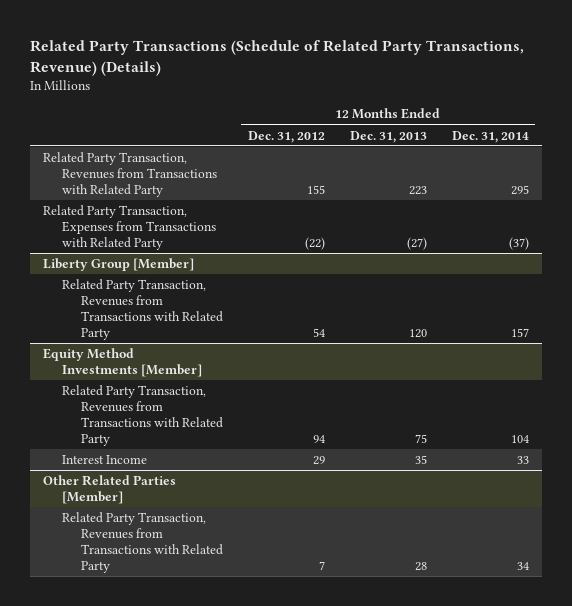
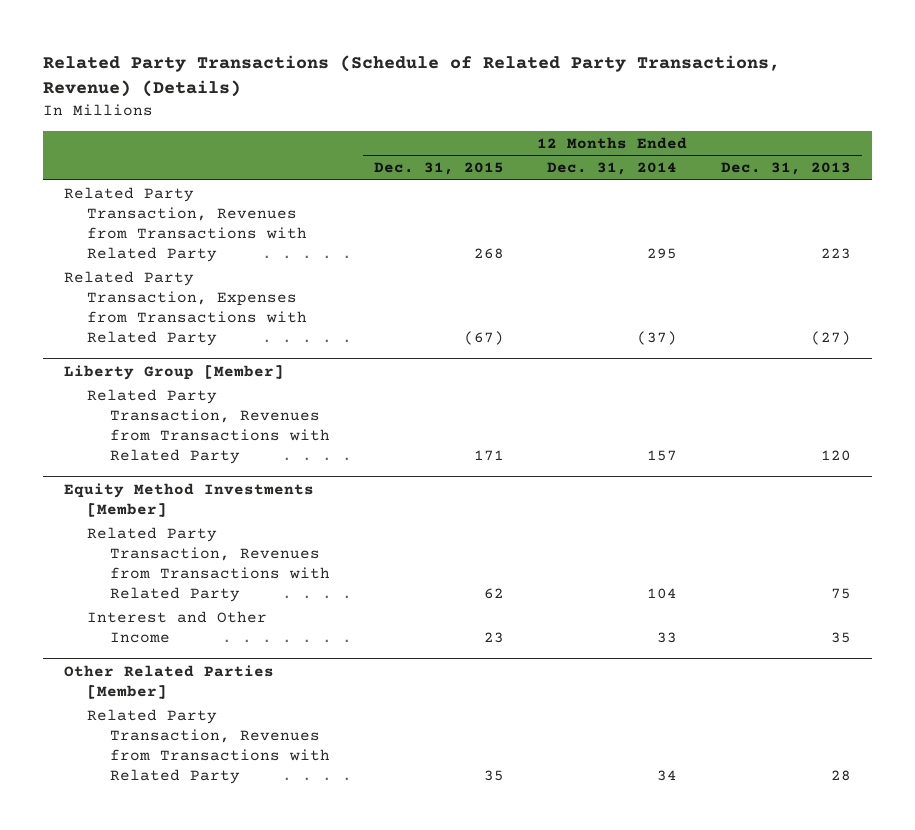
[247,130,325,143] Dec. 31, 2012 -> none
none -> [373,162,504,176] Dec. 31, 2015
[61,455,147,465] Interest Income -> [87,610,268,643] Interest and Other Income

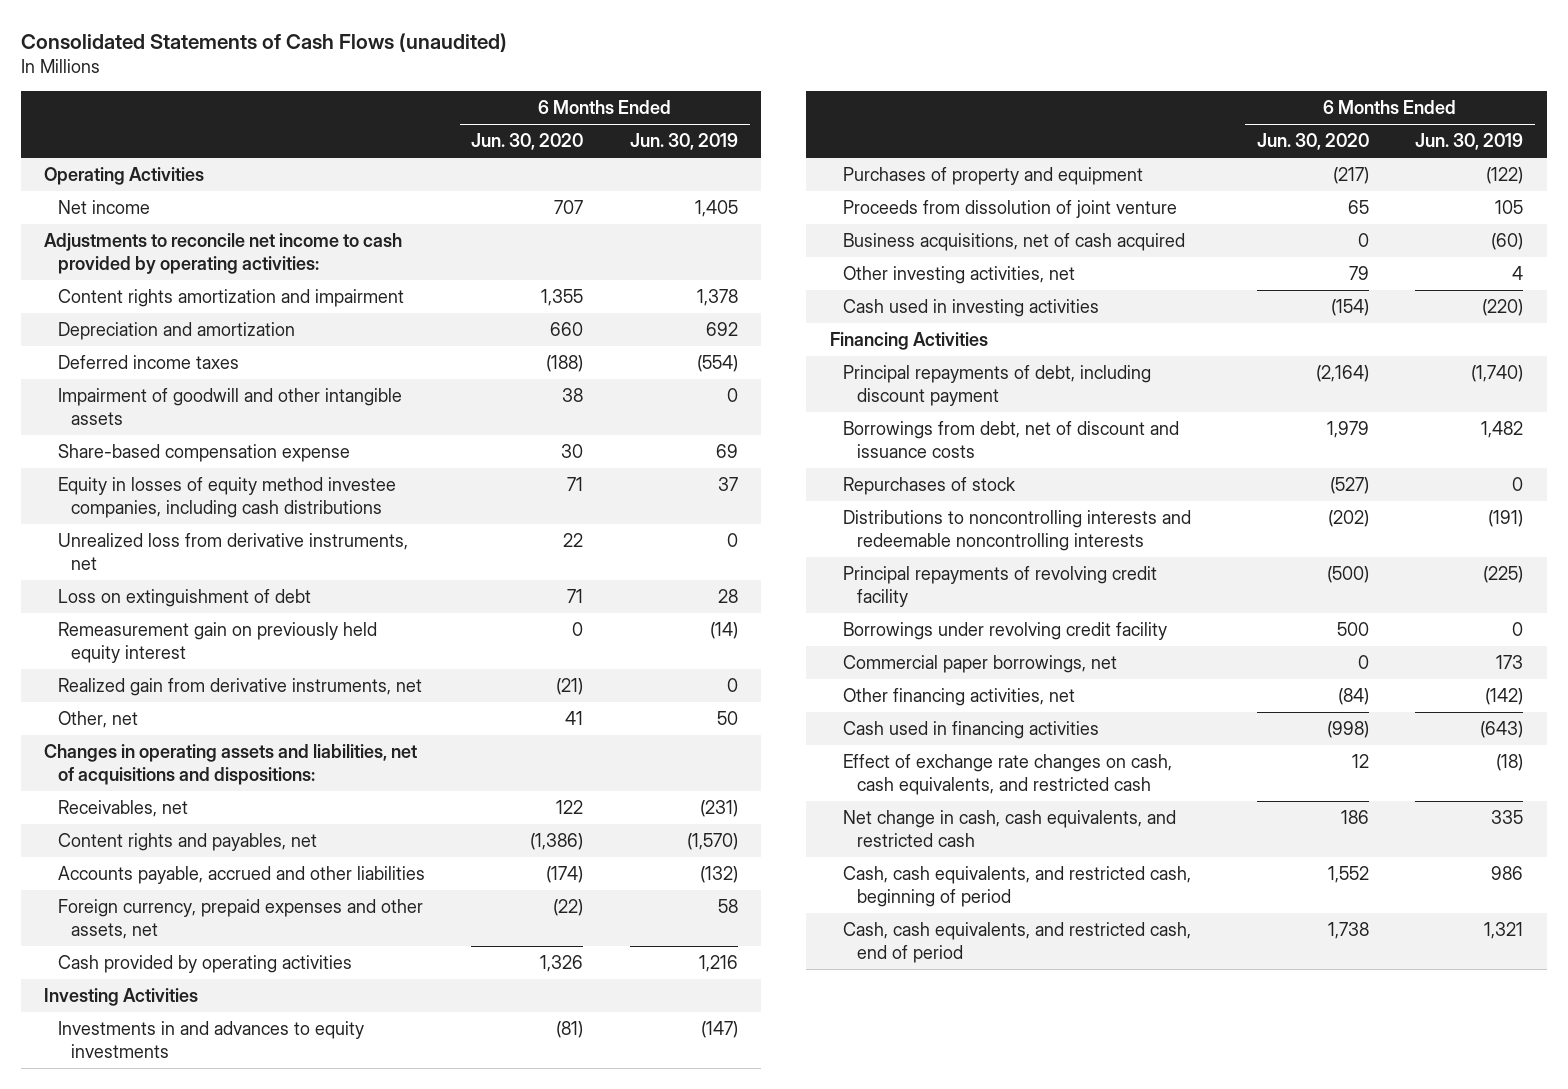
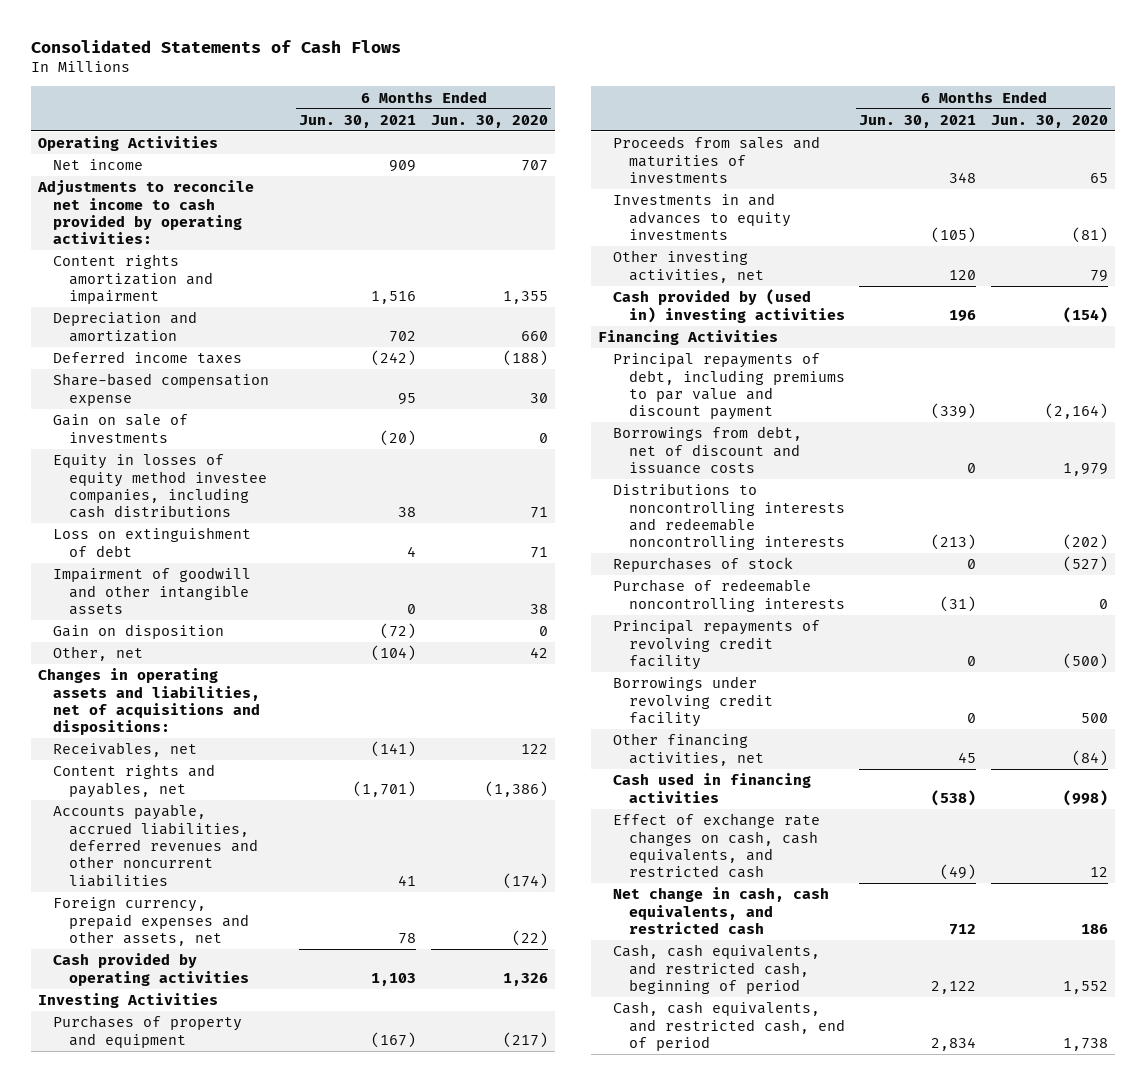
[20,32,507,52] Consolidated Statements of Cash Flows (unaudited) -> [30,39,401,53] Consolidated Statements of Cash Flows
[630,133,739,151] Jun. 30, 2019 -> none
none -> [299,114,417,128] Jun. 30, 2021
none -> [53,414,189,443] Gain on sale of investments
[57,533,408,571] Unrealized loss from derivative instruments, net -> none
[57,622,377,664] Remeasurement gain on previously held equity interest -> none
[57,678,422,697] Realized gain from derivative instruments, net -> none
[57,388,402,426] Impairment of goodwill and other intangible assets -> [53,567,252,615] Impairment of goodwill and other intangible assets
none -> [53,624,225,640] Gain on disposition
[565,711,584,726] 41 -> [529,647,548,659] 42
[57,866,425,885] Accounts payable, accrued and other liabilities -> [53,804,258,887] Accounts payable, accrued liabilities, deferred revenues and other noncurrent liabilities
[843,233,1186,252] Business acquisitions, net of cash acquired -> none
[843,200,1178,219] Proceeds from dissolution of joint venture -> [613,136,821,183] Proceeds from sales and maturities of investments
[57,1021,364,1059] Investments in and advances to equity investments -> [613,193,792,240] Investments in and advances to equity investments
[843,299,1100,318] Cash used in investing activities -> [613,289,846,323] Cash provided by (used in) investing activities
[843,365,1152,407] Principal repayments of debt, including discount payment -> [613,353,846,421] Principal repayments of debt, including premiums to par value and discount payment
[843,477,1017,496] Repurchases of stock -> [613,557,794,573] Repurchases of stock
none -> [613,579,846,612] Purchase of redeemable noncontrolling interests
[843,655,1118,674] Commercial paper borrowings, net -> none

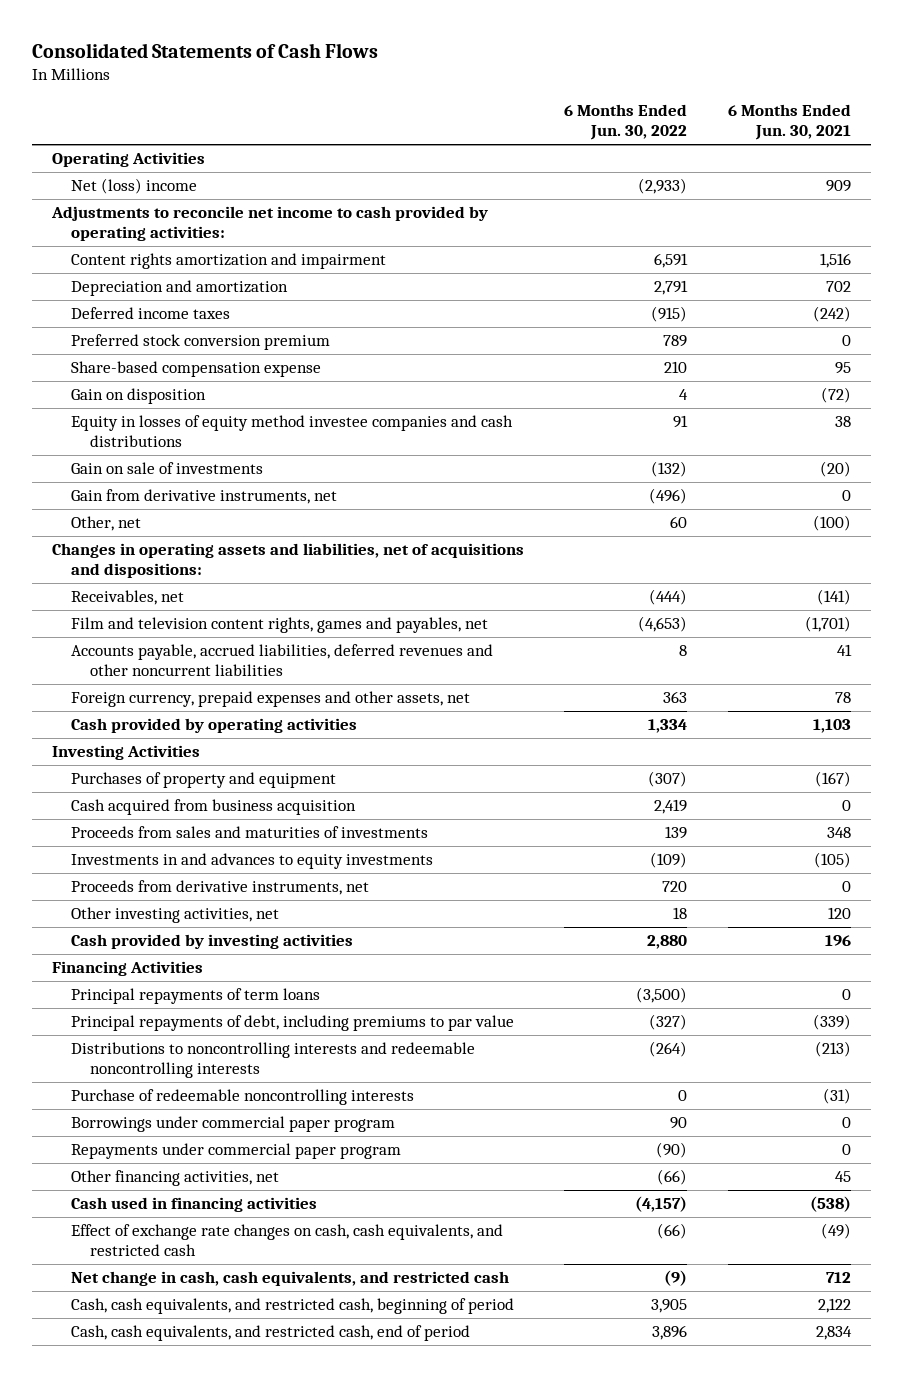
[430,114,548,128] Jun. 30, 2020 -> none
none -> [564,104,688,141] 6 Months Ended Jun. 30, 2022
[53,159,144,171] Net income -> [70,178,197,195] Net (loss) income
none -> [70,334,330,351] Preferred stock conversion premium
[53,454,267,519] Equity in losses of equity method investee companies, including cash distributions -> none
[53,527,252,557] Loss on extinguishment of debt -> none
[53,567,252,615] Impairment of goodwill and other intangible assets -> none
none -> [70,415,513,448] Equity in losses of equity method investee companies and cash distributions
[53,414,189,443] Gain on sale of investments -> [70,462,263,475] Gain on sale of investments
none -> [70,489,337,505] Gain from derivative instruments, net
[371,645,417,662] (104) -> [812,515,851,532] (100)
[53,764,216,798] Content rights and payables, net -> [70,617,488,634] Film and television content rights, games and payables, net
none -> [70,799,356,816] Cash acquired from business acquisition
none -> [70,880,369,896] Proceeds from derivative instruments, net
[613,289,846,323] Cash provided by (used in) investing activities -> [70,934,353,950] Cash provided by investing activities
[613,426,803,474] Borrowings from debt, net of discount and issuance costs -> none
none -> [70,988,320,1005] Principal repayments of term loans
[613,353,846,421] Principal repayments of debt, including premiums to par value and discount payment -> [70,1015,514,1032] Principal repayments of debt, including premiums to par value
[613,557,794,573] Repurchases of stock -> none
[613,620,821,670] Principal repayments of revolving credit facility -> none
[613,676,774,727] Borrowings under revolving credit facility -> none
none -> [70,1116,395,1133] Borrowings under commercial paper program
none -> [70,1143,401,1160] Repayments under commercial paper program

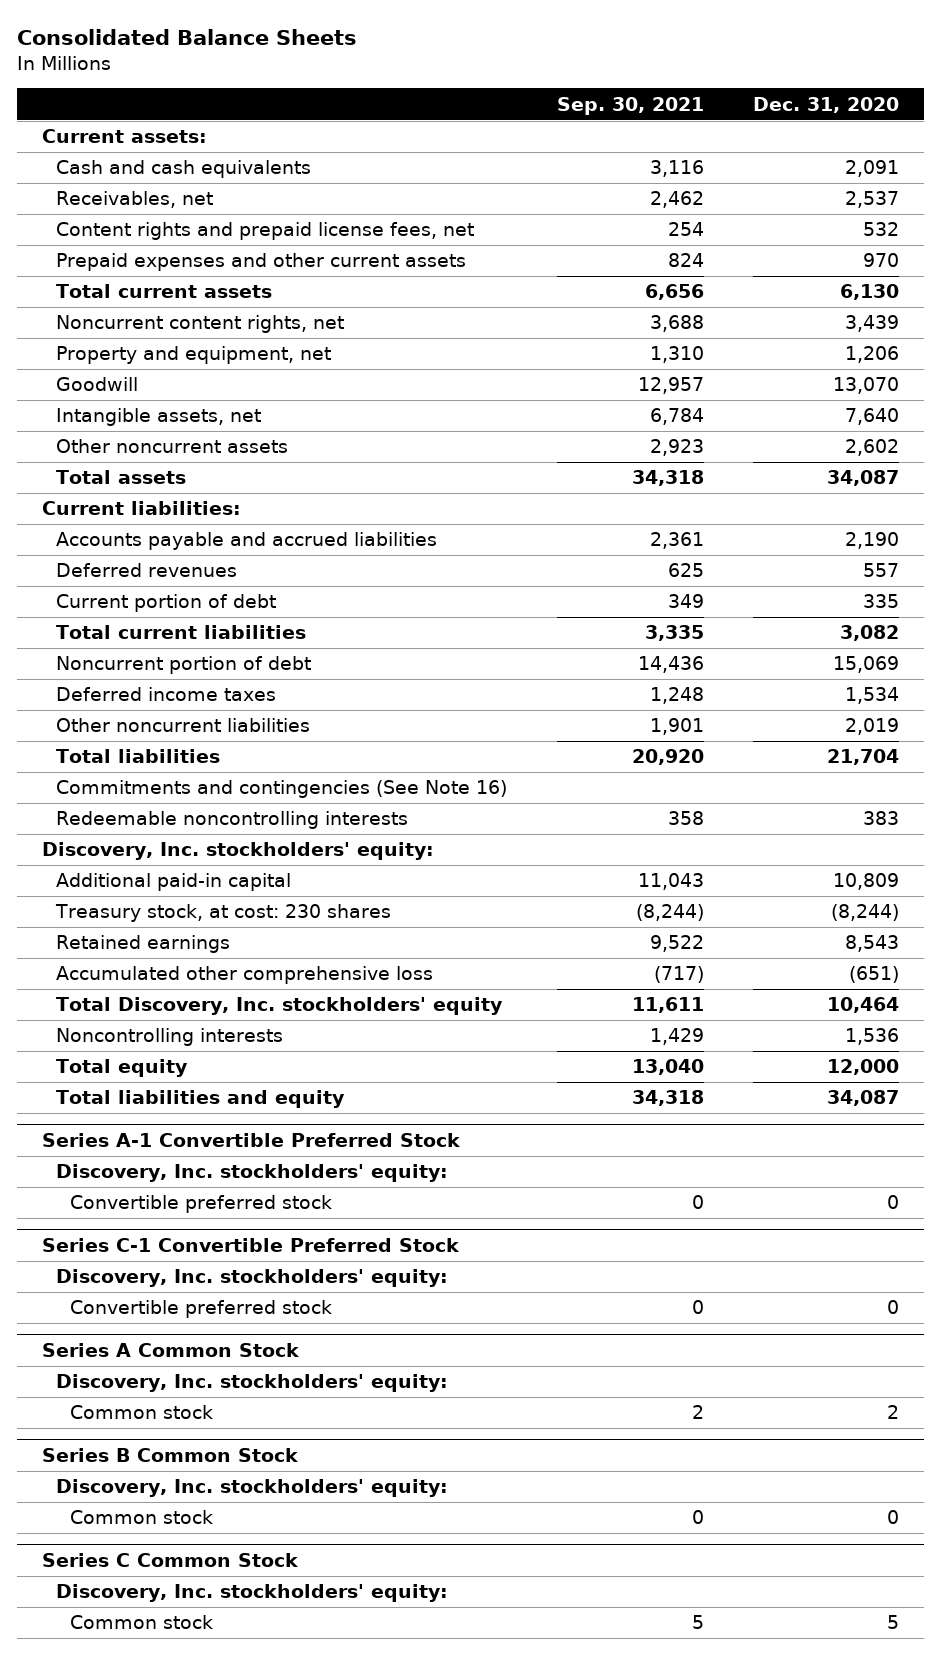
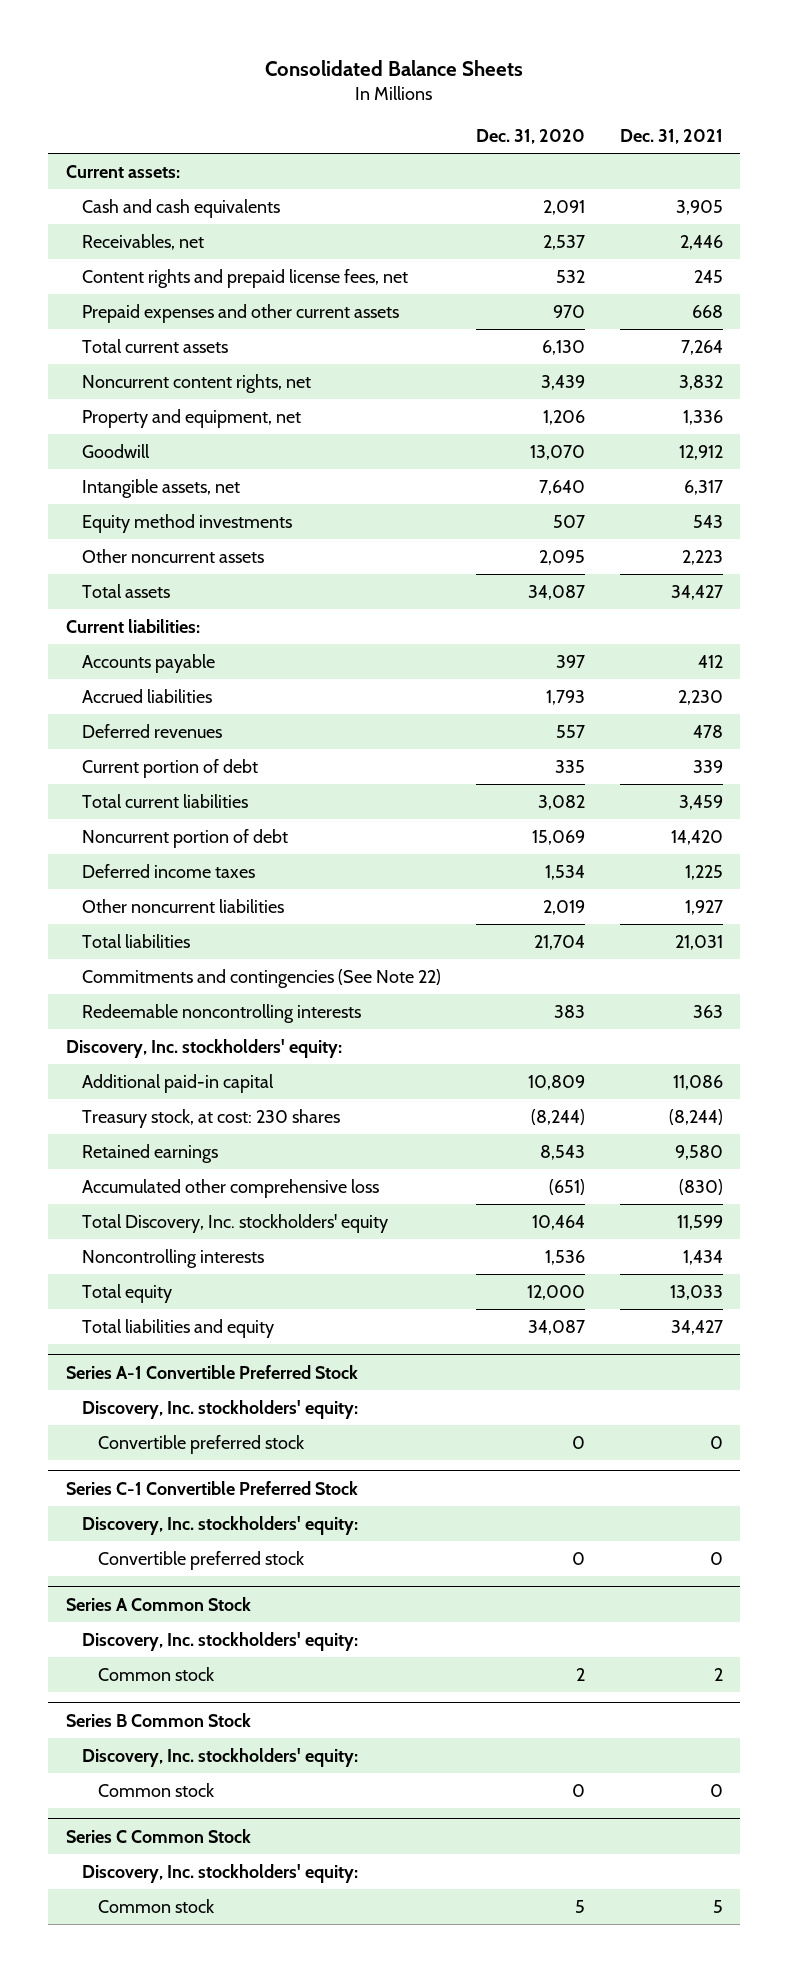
[556,96,704,115] Sep. 30, 2021 -> none
none -> [619,128,723,144] Dec. 31, 2021
none -> [82,513,293,533] Equity method investments
[845,439,900,457] 2,602 -> [538,549,585,565] 2,095
[55,532,437,551] Accounts payable and accrued liabilities -> none
none -> [82,653,216,673] Accounts payable
none -> [82,688,213,703] Accrued liabilities
[55,780,507,799] Commitments and contingencies (See Note 16) -> [82,968,442,988] Commitments and contingencies (See Note 22)

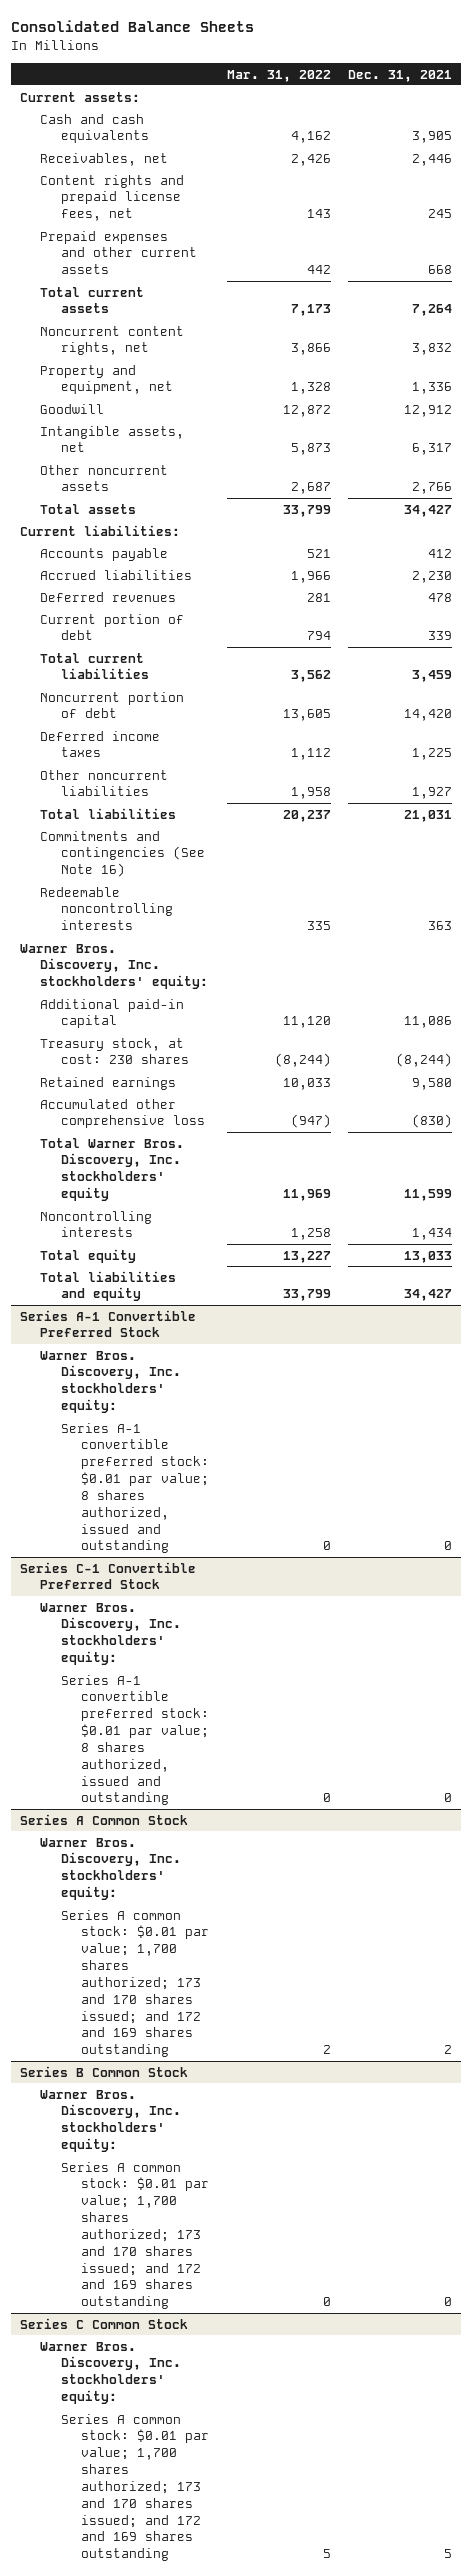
[475,128,585,144] Dec. 31, 2020 -> none
none -> [226,69,331,82] Mar. 31, 2022
[82,513,293,533] Equity method investments -> none
[681,549,723,565] 2,223 -> [412,482,453,495] 2,766
[82,968,442,988] Commitments and contingencies (See Note 22) -> [40,830,205,878] Commitments and contingencies (See Note 16)
[65,1038,342,1058] Discovery, Inc. stockholders' equity: -> [20,943,209,990] Warner Bros. Discovery, Inc. stockholders' equity:
[82,1213,389,1233] Total Discovery, Inc. stockholders' equity -> [40,1137,185,1202] Total Warner Bros. Discovery, Inc. stockholders' equity
[82,1399,359,1419] Discovery, Inc. stockholders' equity: -> [40,1350,181,1414] Warner Bros. Discovery, Inc. stockholders' equity:
[98,1434,305,1454] Convertible preferred stock -> [60,1422,210,1554] Series A-1 convertible preferred stock: $0.01 par value; 8 shares authorized, issued and outstanding
[82,1515,359,1535] Discovery, Inc. stockholders' equity: -> [40,1602,181,1666] Warner Bros. Discovery, Inc. stockholders' equity:
[98,1550,305,1570] Convertible preferred stock -> [60,1674,210,1806] Series A-1 convertible preferred stock: $0.01 par value; 8 shares authorized, issued and outstanding
[82,1631,359,1651] Discovery, Inc. stockholders' equity: -> [40,1837,181,1901] Warner Bros. Discovery, Inc. stockholders' equity:
[98,1666,215,1681] Common stock -> [60,1909,210,2058] Series A common stock: $0.01 par value; 1,700 shares authorized; 173 and 170 shares issued; and 172 and 169 shares outstanding
[82,1747,359,1767] Discovery, Inc. stockholders' equity: -> [40,2089,181,2153] Warner Bros. Discovery, Inc. stockholders' equity:
[98,1782,215,1797] Common stock -> [60,2161,210,2310] Series A common stock: $0.01 par value; 1,700 shares authorized; 173 and 170 shares issued; and 172 and 169 shares outstanding
[82,1863,359,1883] Discovery, Inc. stockholders' equity: -> [40,2341,181,2405] Warner Bros. Discovery, Inc. stockholders' equity:
[98,1898,215,1913] Common stock -> [60,2413,210,2562] Series A common stock: $0.01 par value; 1,700 shares authorized; 173 and 170 shares issued; and 172 and 169 shares outstanding

